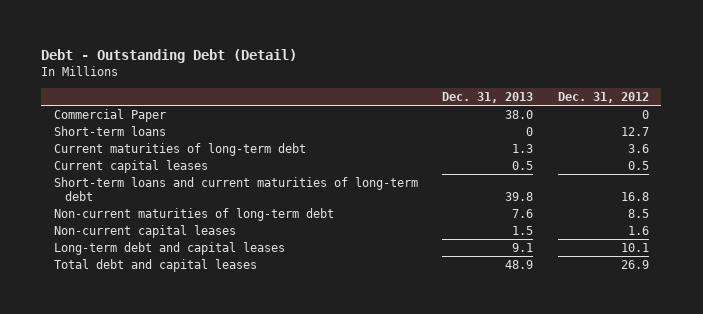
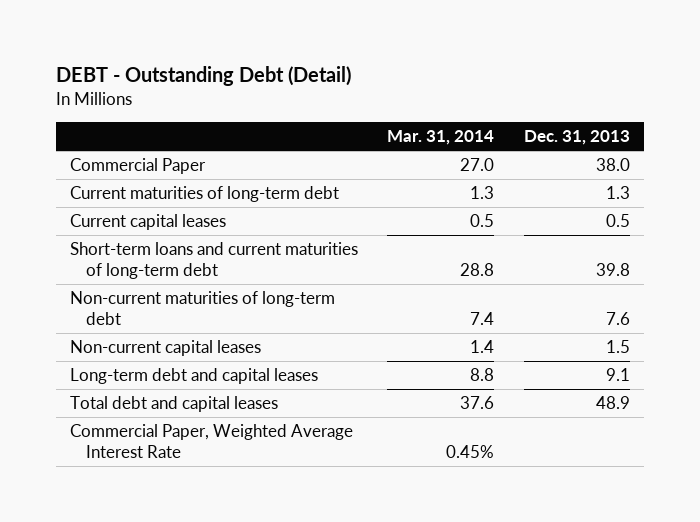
[41,48,298,63] Debt - Outstanding Debt (Detail) -> [55,66,351,87] DEBT - Outstanding Debt (Detail)
[558,91,650,103] Dec. 31, 2012 -> none
none -> [387,130,495,146] Mar. 31, 2014
[53,125,166,136] Short-term loans -> none
none -> [70,424,354,459] Commercial Paper, Weighted Average Interest Rate

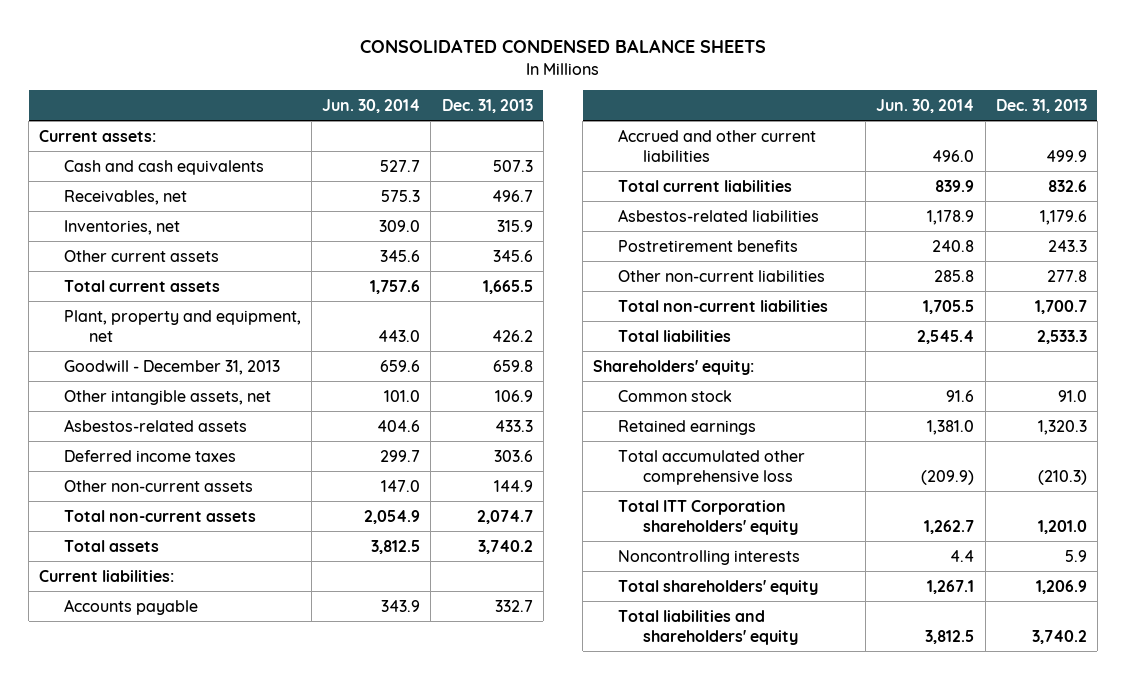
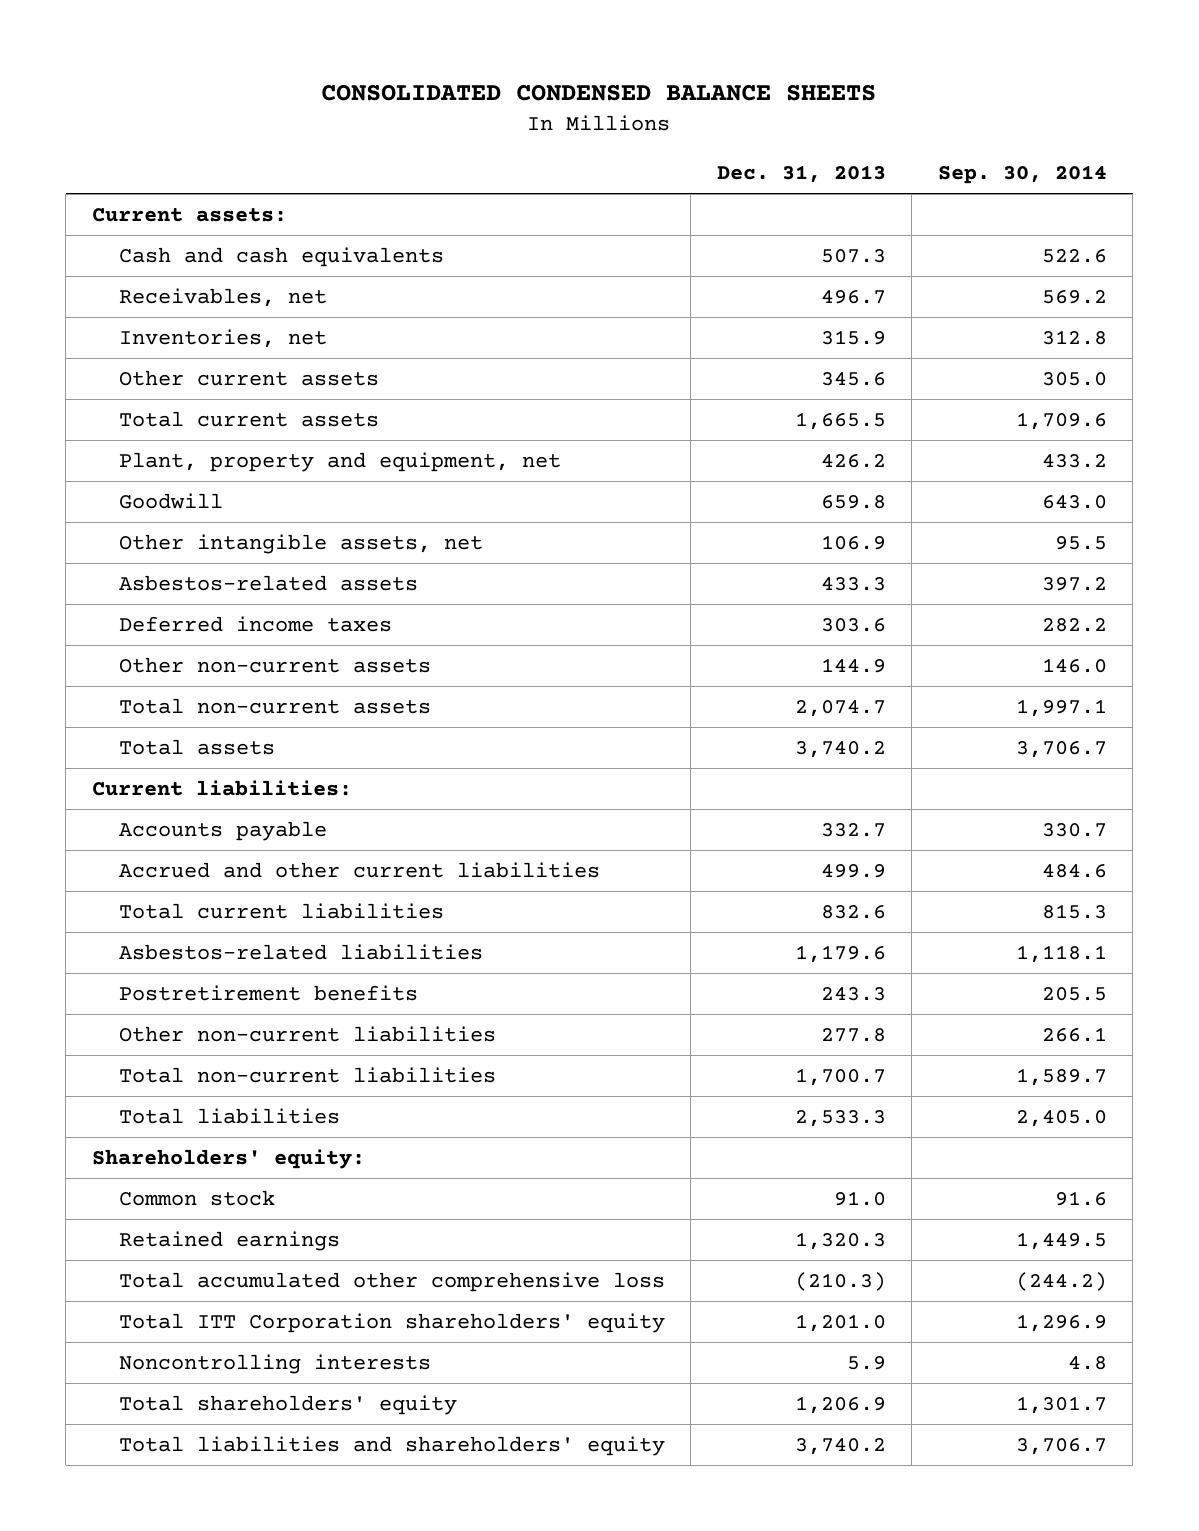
[322,98,421,113] Jun. 30, 2014 -> none
none -> [937,165,1107,185] Sep. 30, 2014
[64,359,281,375] Goodwill - December 31, 2013 -> [118,492,223,509] Goodwill

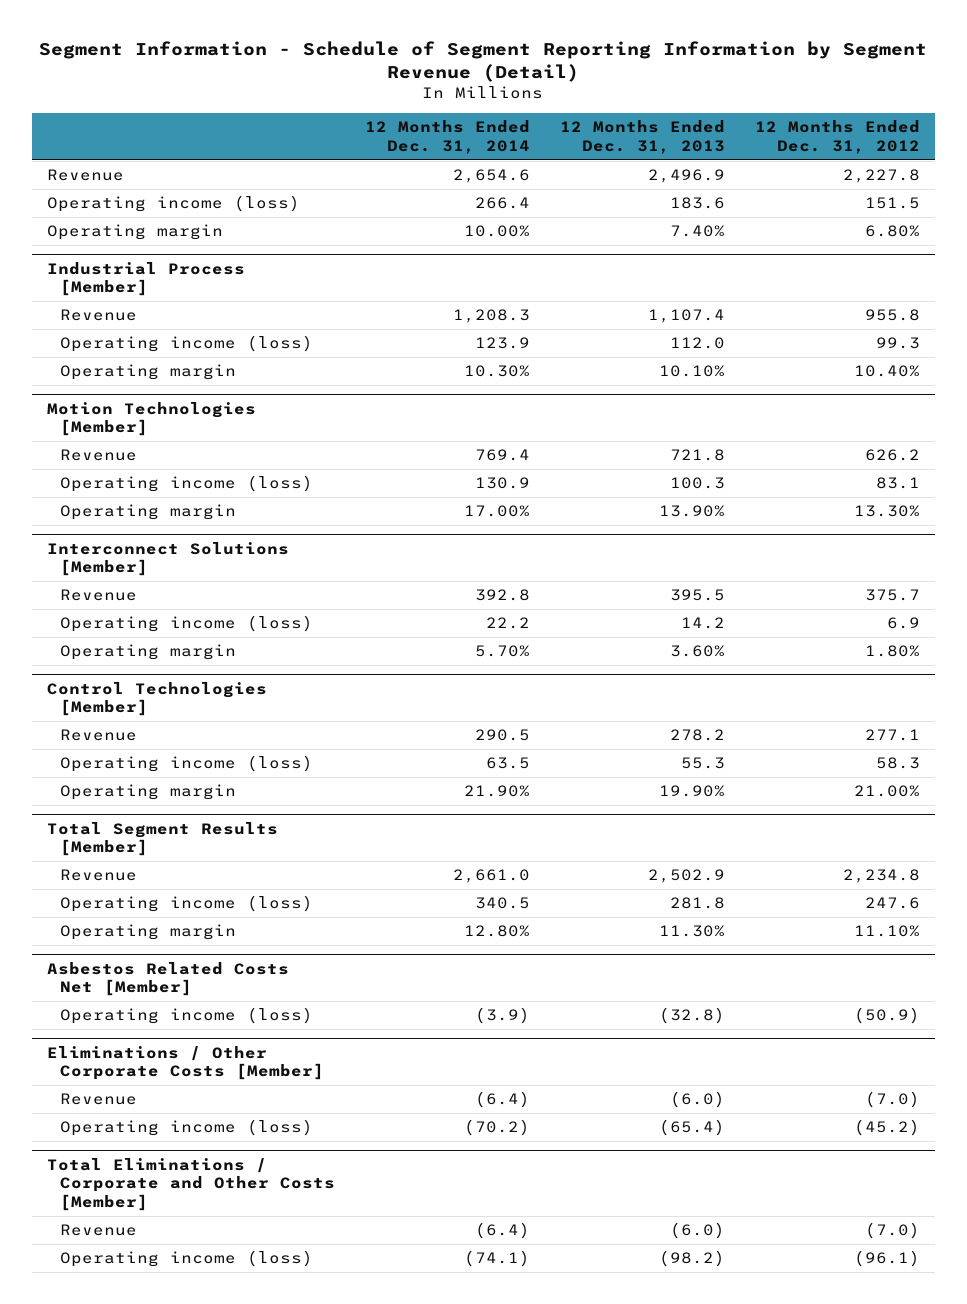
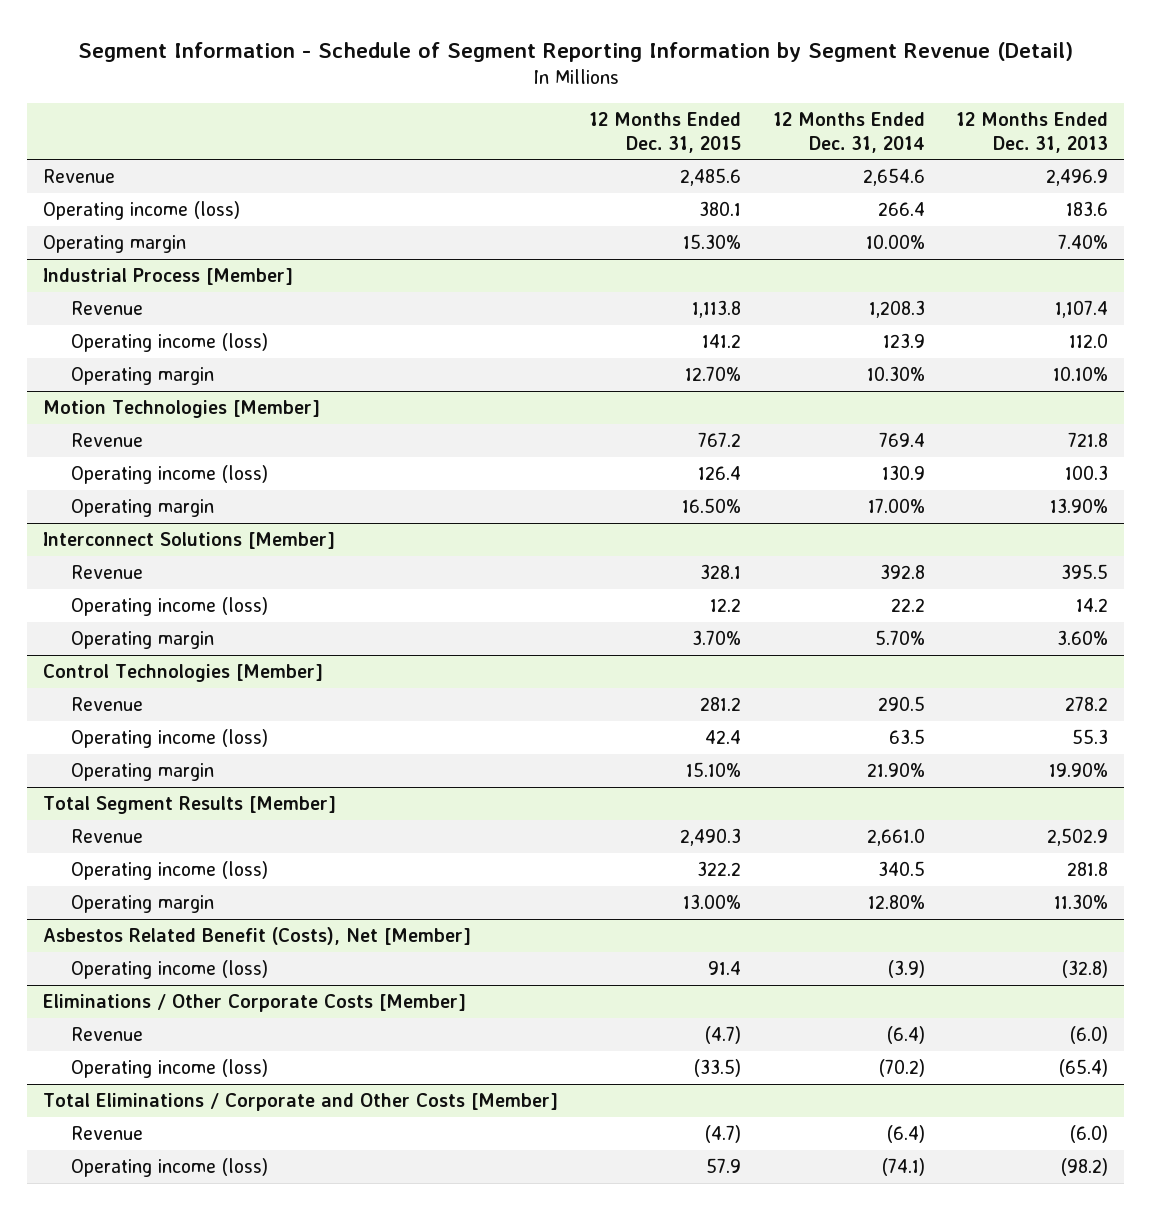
[755,120,921,154] 12 Months Ended Dec. 31, 2012 -> none
none -> [589,112,742,153] 12 Months Ended Dec. 31, 2015
[46,961,289,997] Asbestos Related Costs Net [Member] -> [43,927,472,946] Asbestos Related Benefit (Costs), Net [Member]

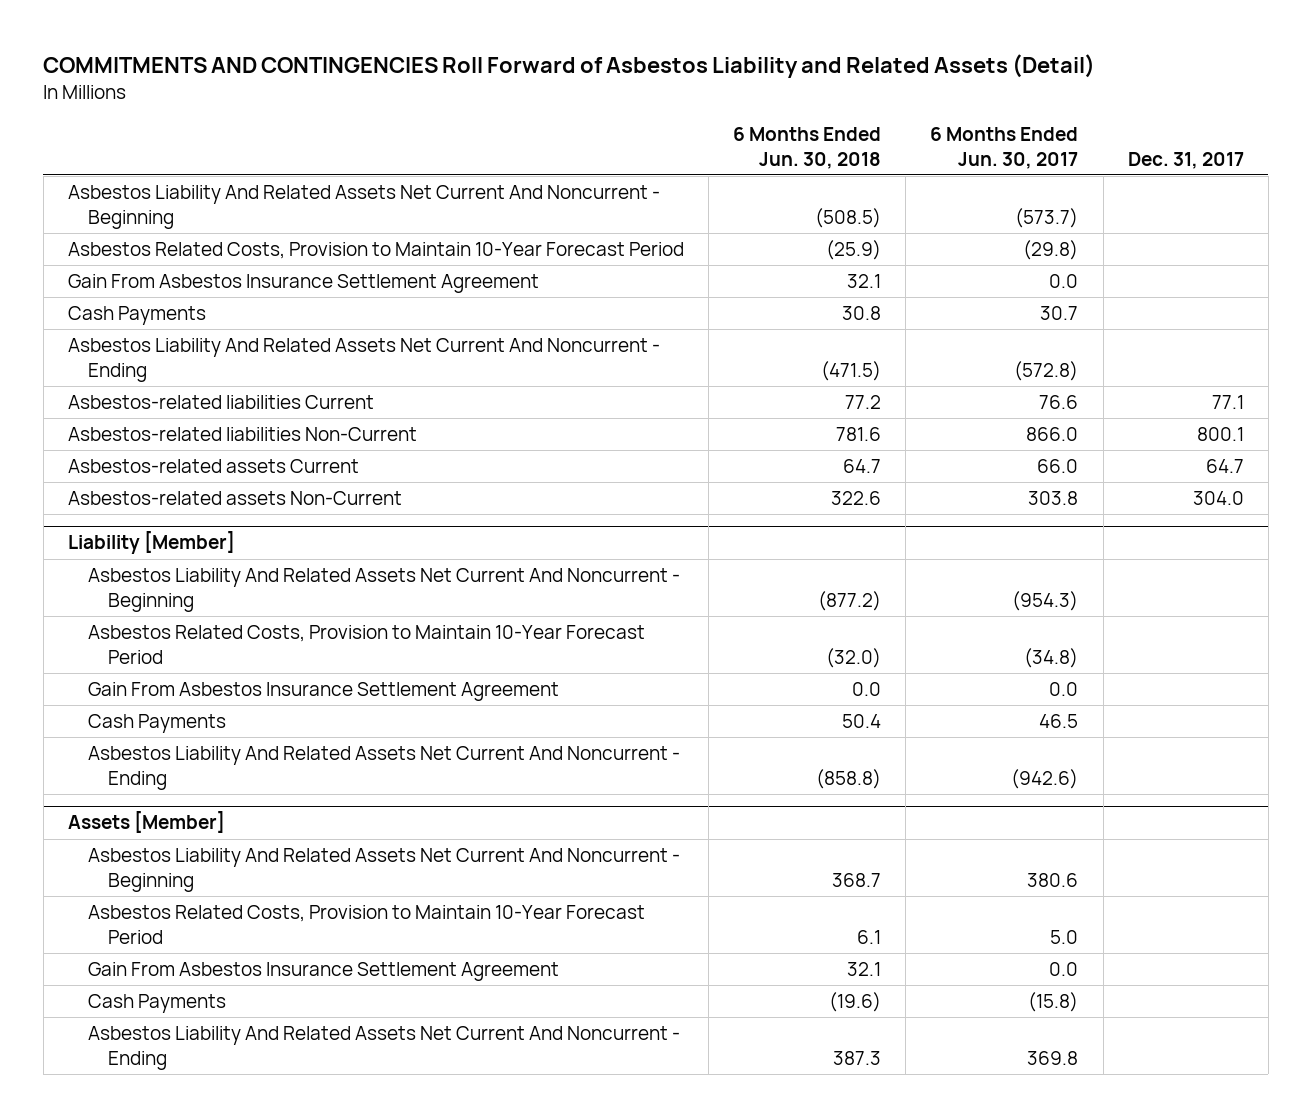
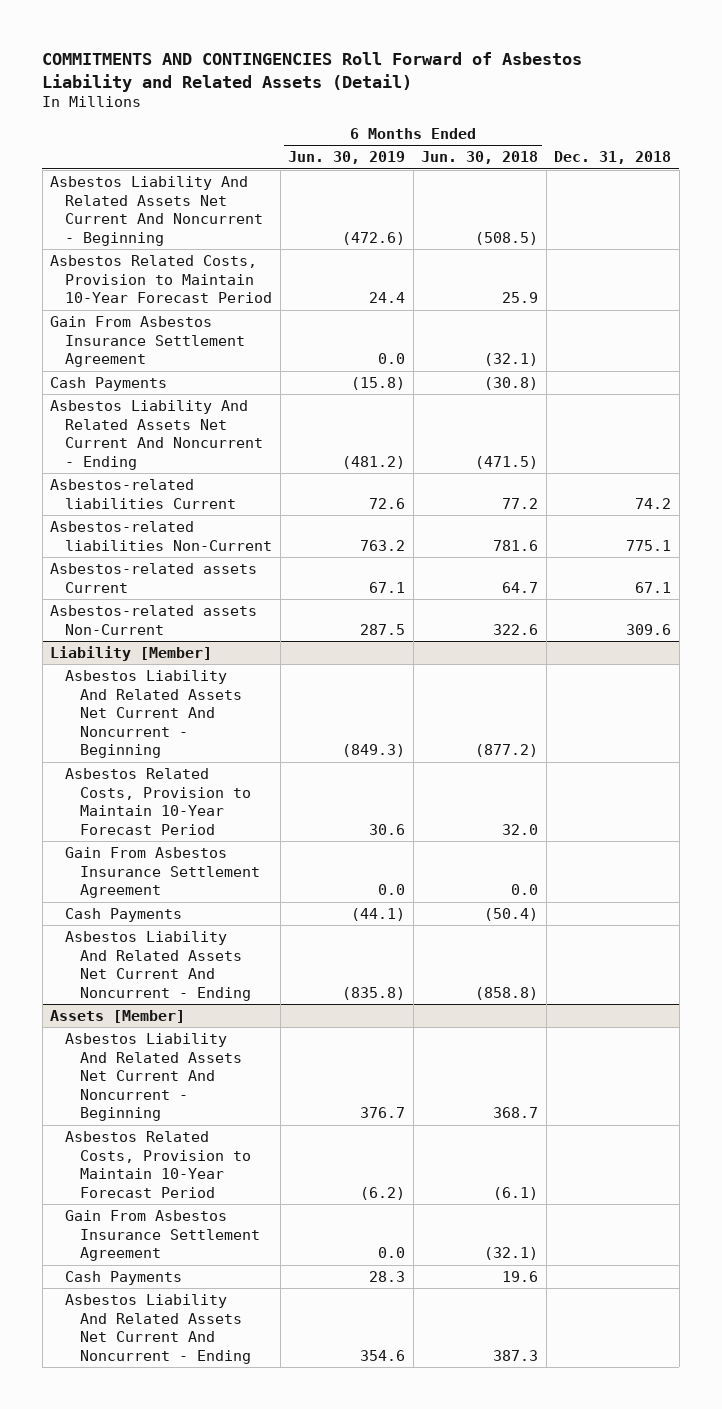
[930,126,1079,169] 6 Months Ended Jun. 30, 2017 -> none
[1127,151,1244,169] Dec. 31, 2017 -> none
none -> [288,151,406,165] Jun. 30, 2019
none -> [554,151,672,165] Dec. 31, 2018
[826,240,882,261] (25.9) -> [502,292,539,304] 25.9
[847,274,882,289] 32.1 -> [484,353,539,367] (32.1)
[842,306,882,321] 30.8 -> [484,377,539,391] (30.8)
[826,647,882,668] (32.0) -> [502,823,539,835] 32.0
[842,714,882,729] 50.4 -> [484,908,539,922] (50.4)
[857,929,882,944] 6.1 -> [493,1186,539,1200] (6.1)
[847,962,882,977] 32.1 -> [484,1247,539,1261] (32.1)
[829,992,882,1013] (19.6) -> [502,1271,539,1283] 19.6

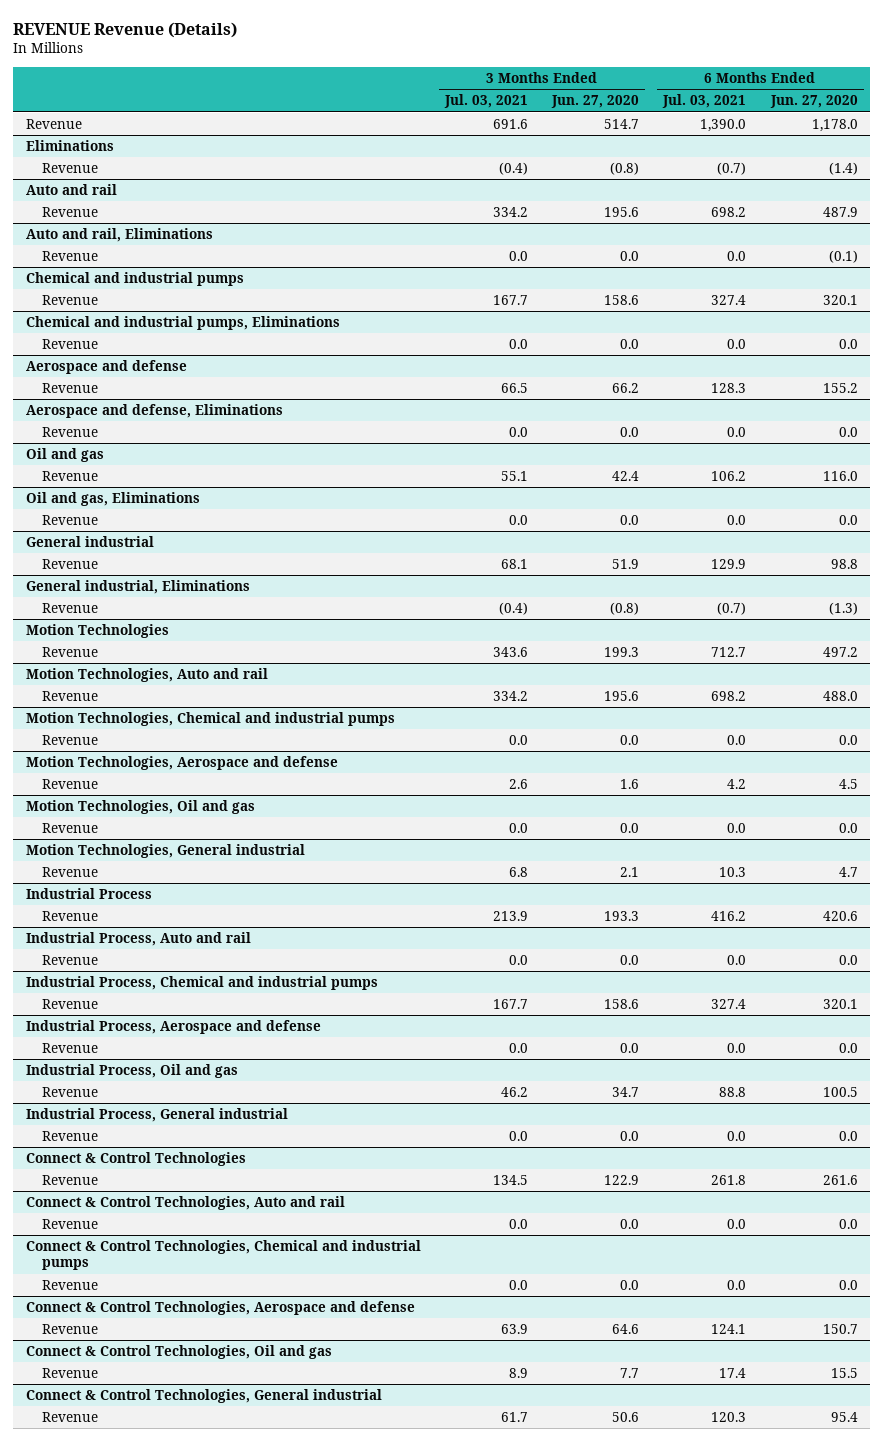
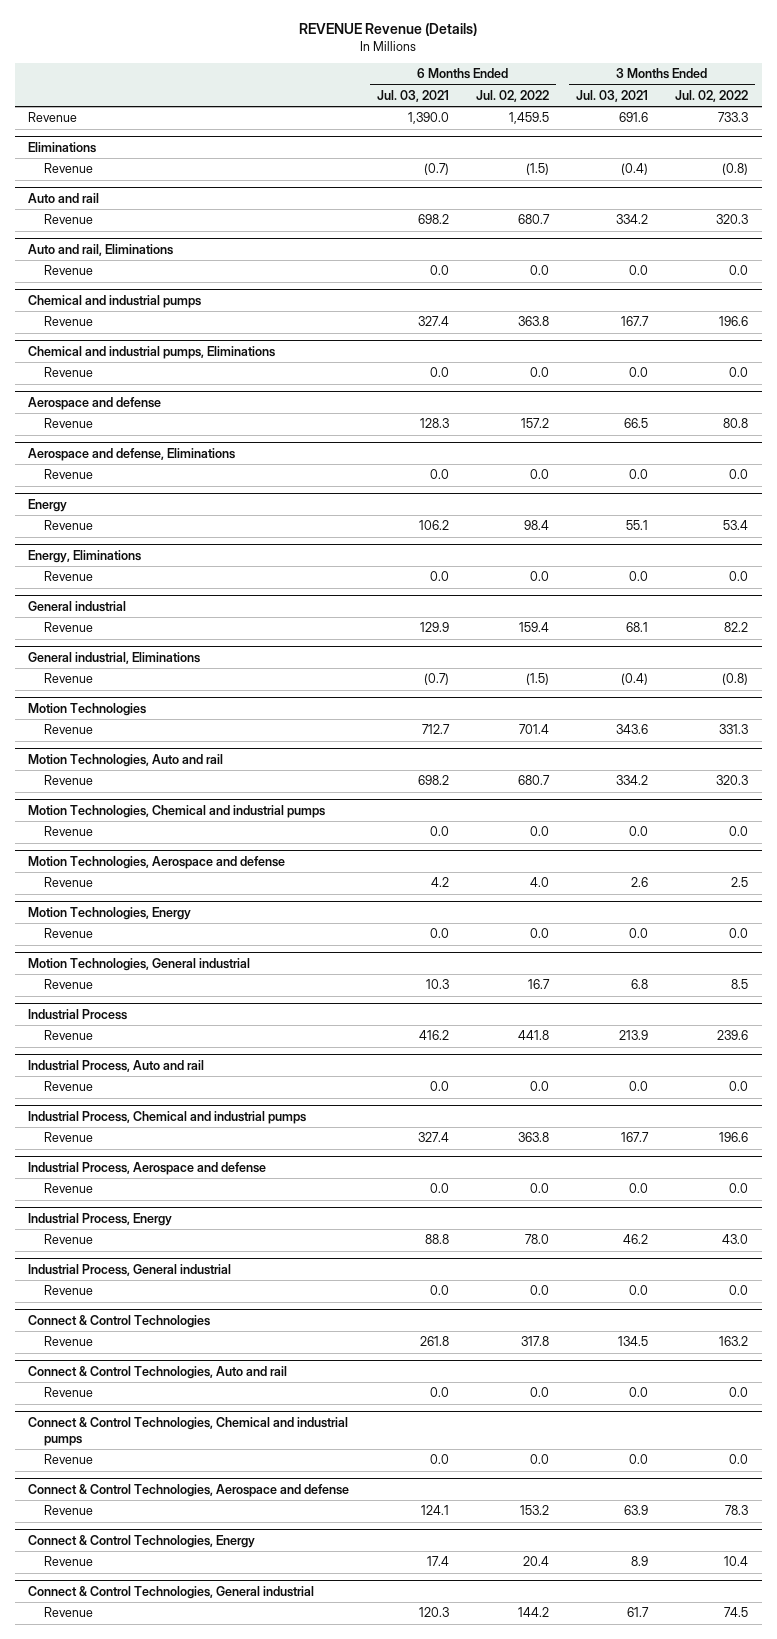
[551,95,640,109] Jun. 27, 2020 -> none
[769,95,858,109] Jun. 27, 2020 -> none
none -> [475,89,549,102] Jul. 02, 2022
none -> [675,89,749,102] Jul. 02, 2022
[25,448,104,463] Oil and gas -> [28,499,68,513] Energy
[25,492,200,507] Oil and gas, Eliminations -> none
none -> [28,550,142,564] Energy, Eliminations
[25,800,255,815] Motion Technologies, Oil and gas -> none
none -> [28,907,192,921] Motion Technologies, Energy
[25,1064,238,1079] Industrial Process, Oil and gas -> none
none -> [28,1213,173,1227] Industrial Process, Energy
[25,1345,332,1360] Connect & Control Technologies, Oil and gas -> none
none -> [28,1535,256,1549] Connect & Control Technologies, Energy

